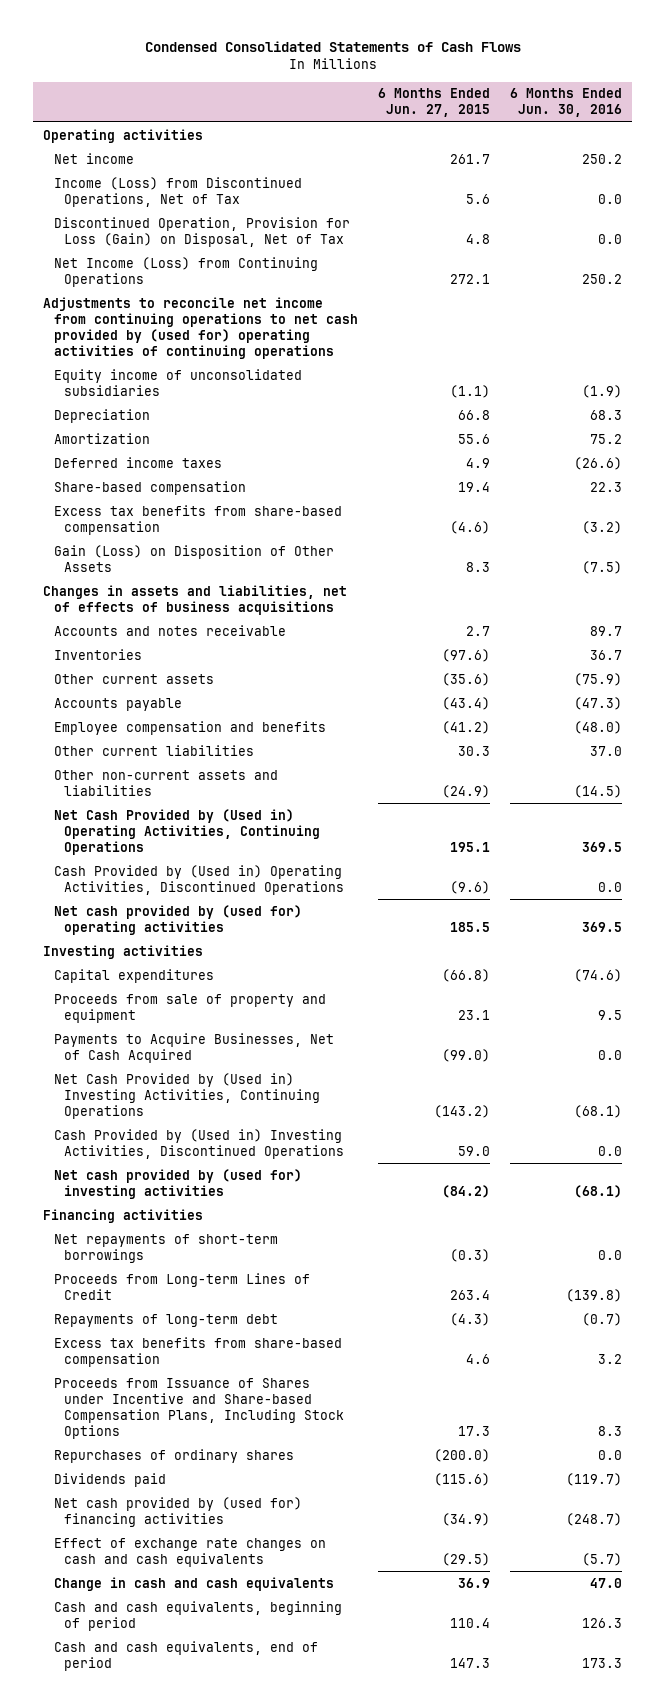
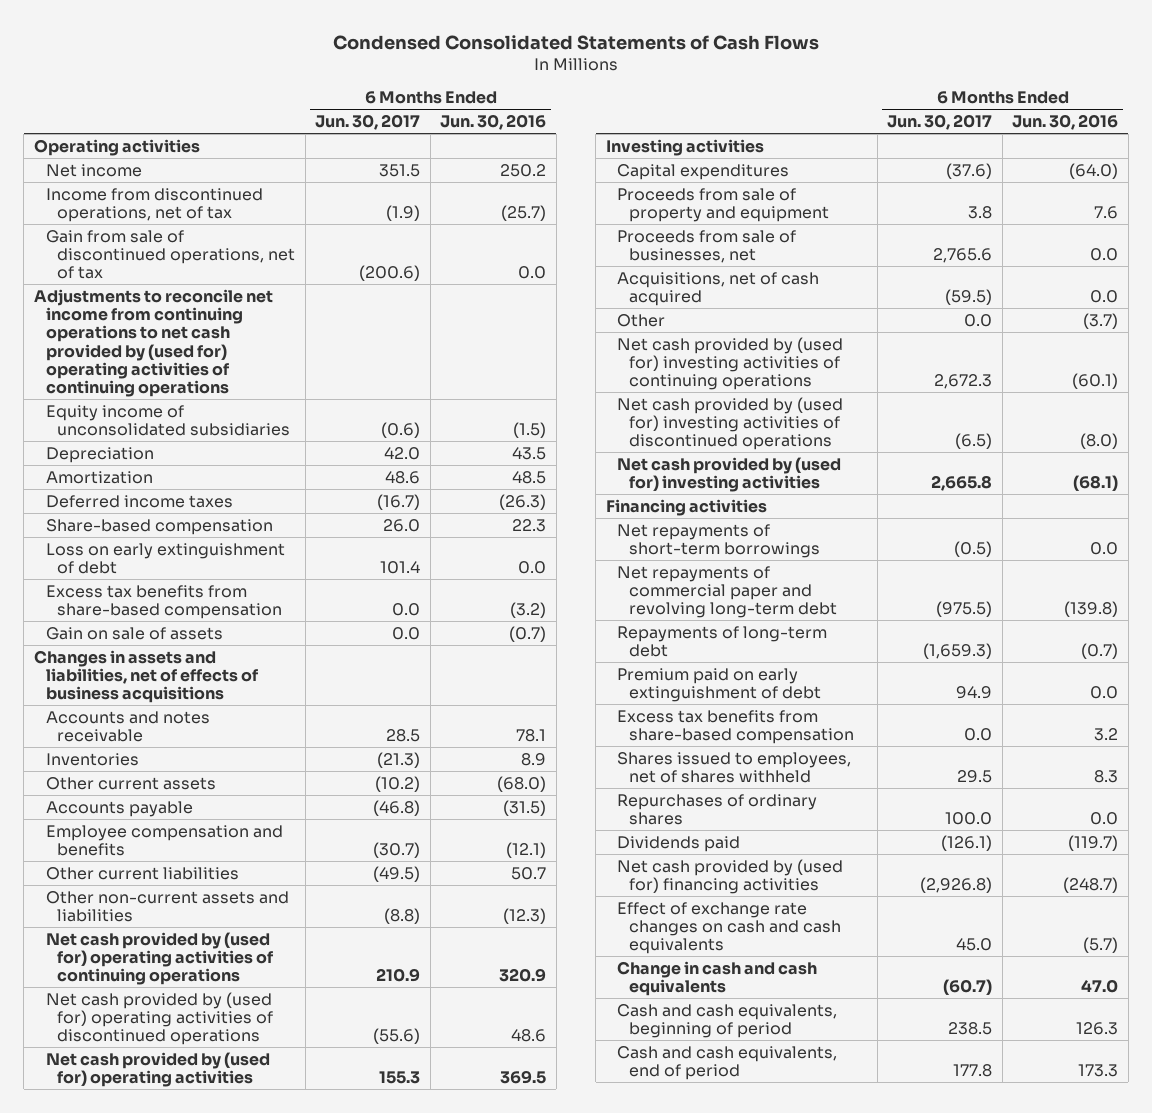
[377,88,490,118] 6 Months Ended Jun. 27, 2015 -> none
none -> [315,114,421,131] Jun. 30, 2017
[53,256,318,287] Net Income (Loss) from Continuing Operations -> none
[53,176,302,207] Income (Loss) from Discontinued Operations, Net of Tax -> [45,187,263,223] Income from discontinued operations, net of tax
[597,193,622,204] 0.0 -> [501,205,547,222] (25.7)
[53,216,350,247] Discontinued Operation, Provision for Loss (Gain) on Disposal, Net of Tax -> [45,229,296,280] Gain from sale of discontinued operations, net of tax
[581,384,622,398] (1.9) -> [513,422,547,439] (1.5)
[589,409,622,420] 68.3 -> [512,446,547,460] 43.5
[589,433,622,444] 75.2 -> [512,470,547,484] 48.5
[573,456,622,470] (26.6) -> [499,493,547,510] (26.3)
none -> [45,542,285,575] Loss on early extinguishment of debt
[53,544,334,572] Gain (Loss) on Disposition of Other Assets -> [45,626,223,640] Gain on sale of assets
[581,560,622,574] (7.5) -> [509,625,547,642] (0.7)
[589,625,622,636] 89.7 -> [516,729,547,743] 78.1
[589,649,622,660] 36.7 -> [521,752,547,766] 8.9
[573,672,622,686] (75.9) -> [497,775,547,792] (68.0)
[573,696,622,710] (47.3) -> [503,799,547,816] (31.5)
[573,720,622,734] (48.0) -> [506,842,547,859] (12.1)
[589,745,622,756] 37.0 -> [511,866,547,880] 50.7
[573,784,622,798] (14.5) -> [503,908,547,925] (12.3)
[53,808,320,855] Net Cash Provided by (Used in) Operating Activities, Continuing Operations -> [45,931,275,986] Net cash provided by (used for) operating activities of continuing operations
[581,841,622,852] 369.5 -> [499,968,547,983] 320.9
[53,864,344,895] Cash Provided by (Used in) Operating Activities, Discontinued Operations -> [45,991,274,1046] Net cash provided by (used for) operating activities of discontinued operations
[597,881,622,892] 0.0 -> [511,1029,547,1043] 48.6
[573,968,622,982] (74.6) -> [1069,162,1119,179] (64.0)
[597,1009,622,1020] 9.5 -> [1094,206,1119,220] 7.6
none -> [617,229,797,264] Proceeds from sale of businesses, net
[53,1032,334,1063] Payments to Acquire Businesses, Net of Cash Acquired -> [617,271,820,307] Acquisitions, net of cash acquired
none -> [617,313,666,327] Other
[53,1072,320,1119] Net Cash Provided by (Used in) Investing Activities, Continuing Operations -> [617,336,844,391] Net cash provided by (used for) investing activities of continuing operations
[573,1104,622,1118] (68.1) -> [1072,373,1119,390] (60.1)
[53,1128,344,1159] Cash Provided by (Used in) Investing Activities, Discontinued Operations -> [617,396,844,451] Net cash provided by (used for) investing activities of discontinued operations
[597,1145,622,1156] 0.0 -> [1080,433,1119,450] (8.0)
[53,1272,310,1300] Proceeds from Long-term Lines of Credit -> [617,565,837,619] Net repayments of commercial paper and revolving long-term debt
none -> [617,667,821,703] Premium paid on early extinguishment of debt
[53,1377,344,1439] Proceeds from Issuance of Shares under Incentive and Share-based Compensation Plans, Including Stock Options -> [617,751,852,784] Shares issued to employees, net of shares withheld

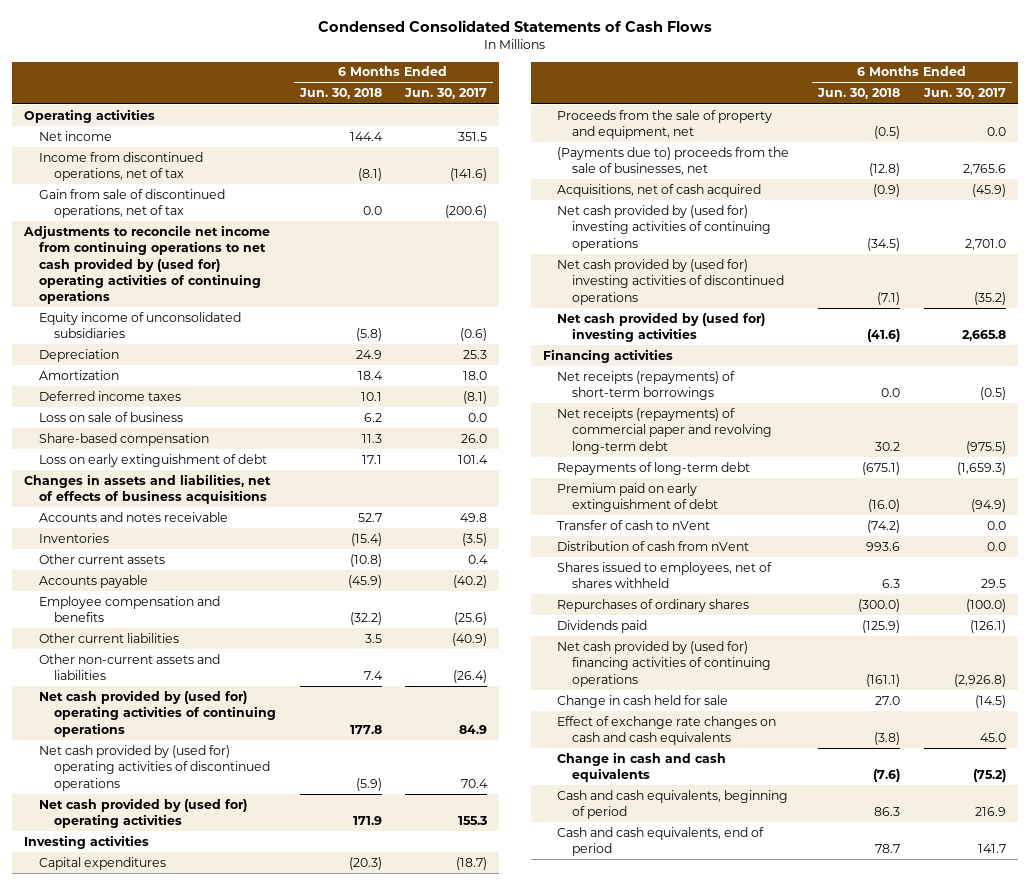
[440,114,547,131] Jun. 30, 2016 -> none
none -> [298,88,382,100] Jun. 30, 2018
[386,205,421,222] (1.9) -> [450,168,488,182] (141.6)
[384,446,421,460] 42.0 -> [463,349,488,359] 25.3
[385,470,421,484] 48.6 -> [463,370,488,380] 18.0
[377,493,421,510] (16.7) -> [463,390,488,404] (8.1)
none -> [38,411,183,422] Loss on sale of business
[45,584,283,620] Excess tax benefits from share-based compensation -> none
[45,626,223,640] Gain on sale of assets -> none
[386,729,421,743] 28.5 -> [460,512,488,522] 49.8
[377,751,421,768] (21.3) -> [462,532,488,546] (3.5)
[375,775,421,792] (10.2) -> [468,554,489,564] 0.4
[373,799,421,816] (46.8) -> [453,574,488,588] (40.2)
[373,842,421,859] (30.7) -> [454,612,488,626] (25.6)
[373,865,421,882] (49.5) -> [452,632,488,646] (40.9)
[384,908,421,925] (8.8) -> [453,670,488,684] (26.4)
[376,968,421,983] 210.9 -> [459,724,488,734] 84.9
[373,1028,421,1045] (55.6) -> [461,778,489,788] 70.4
[617,313,666,327] Other -> none
[946,162,993,179] (37.6) -> [456,856,488,870] (18.7)
[617,187,829,223] Proceeds from sale of property and equipment -> [557,109,773,140] Proceeds from the sale of property and equipment, net
[968,206,993,220] 3.8 -> [986,127,1006,137] 0.0
[617,229,797,264] Proceeds from sale of businesses, net -> [557,146,790,176] (Payments due to) proceeds from the sale of businesses, net
[945,289,993,306] (59.5) -> [971,183,1006,197] (45.9)
[934,374,993,390] 2,672.3 -> [964,238,1006,250] 2,701.0
[955,433,993,450] (6.5) -> [973,291,1006,305] (35.2)
[617,523,820,559] Net repayments of short-term borrowings -> [557,370,736,401] Net receipts (repayments) of short-term borrowings
[617,565,837,619] Net repayments of commercial paper and revolving long-term debt -> [557,407,773,454] Net receipts (repayments) of commercial paper and revolving long-term debt
[617,709,854,745] Excess tax benefits from share-based compensation -> none
[956,686,993,700] 94.9 -> [970,499,1006,513] (94.9)
none -> [557,519,711,530] Transfer of cash to nVent
none -> [557,540,750,551] Distribution of cash from nVent
[945,812,993,826] 100.0 -> [965,598,1006,612] (100.0)
[617,858,844,895] Net cash provided by (used for) financing activities -> [557,640,772,687] Net cash provided by (used for) financing activities of continuing operations
none -> [557,694,729,708] Change in cash held for sale
[943,979,993,996] (60.7) -> [972,769,1006,783] (75.2)
[948,1022,993,1036] 238.5 -> [974,807,1006,817] 216.9
[953,1064,993,1078] 177.8 -> [977,844,1006,854] 141.7

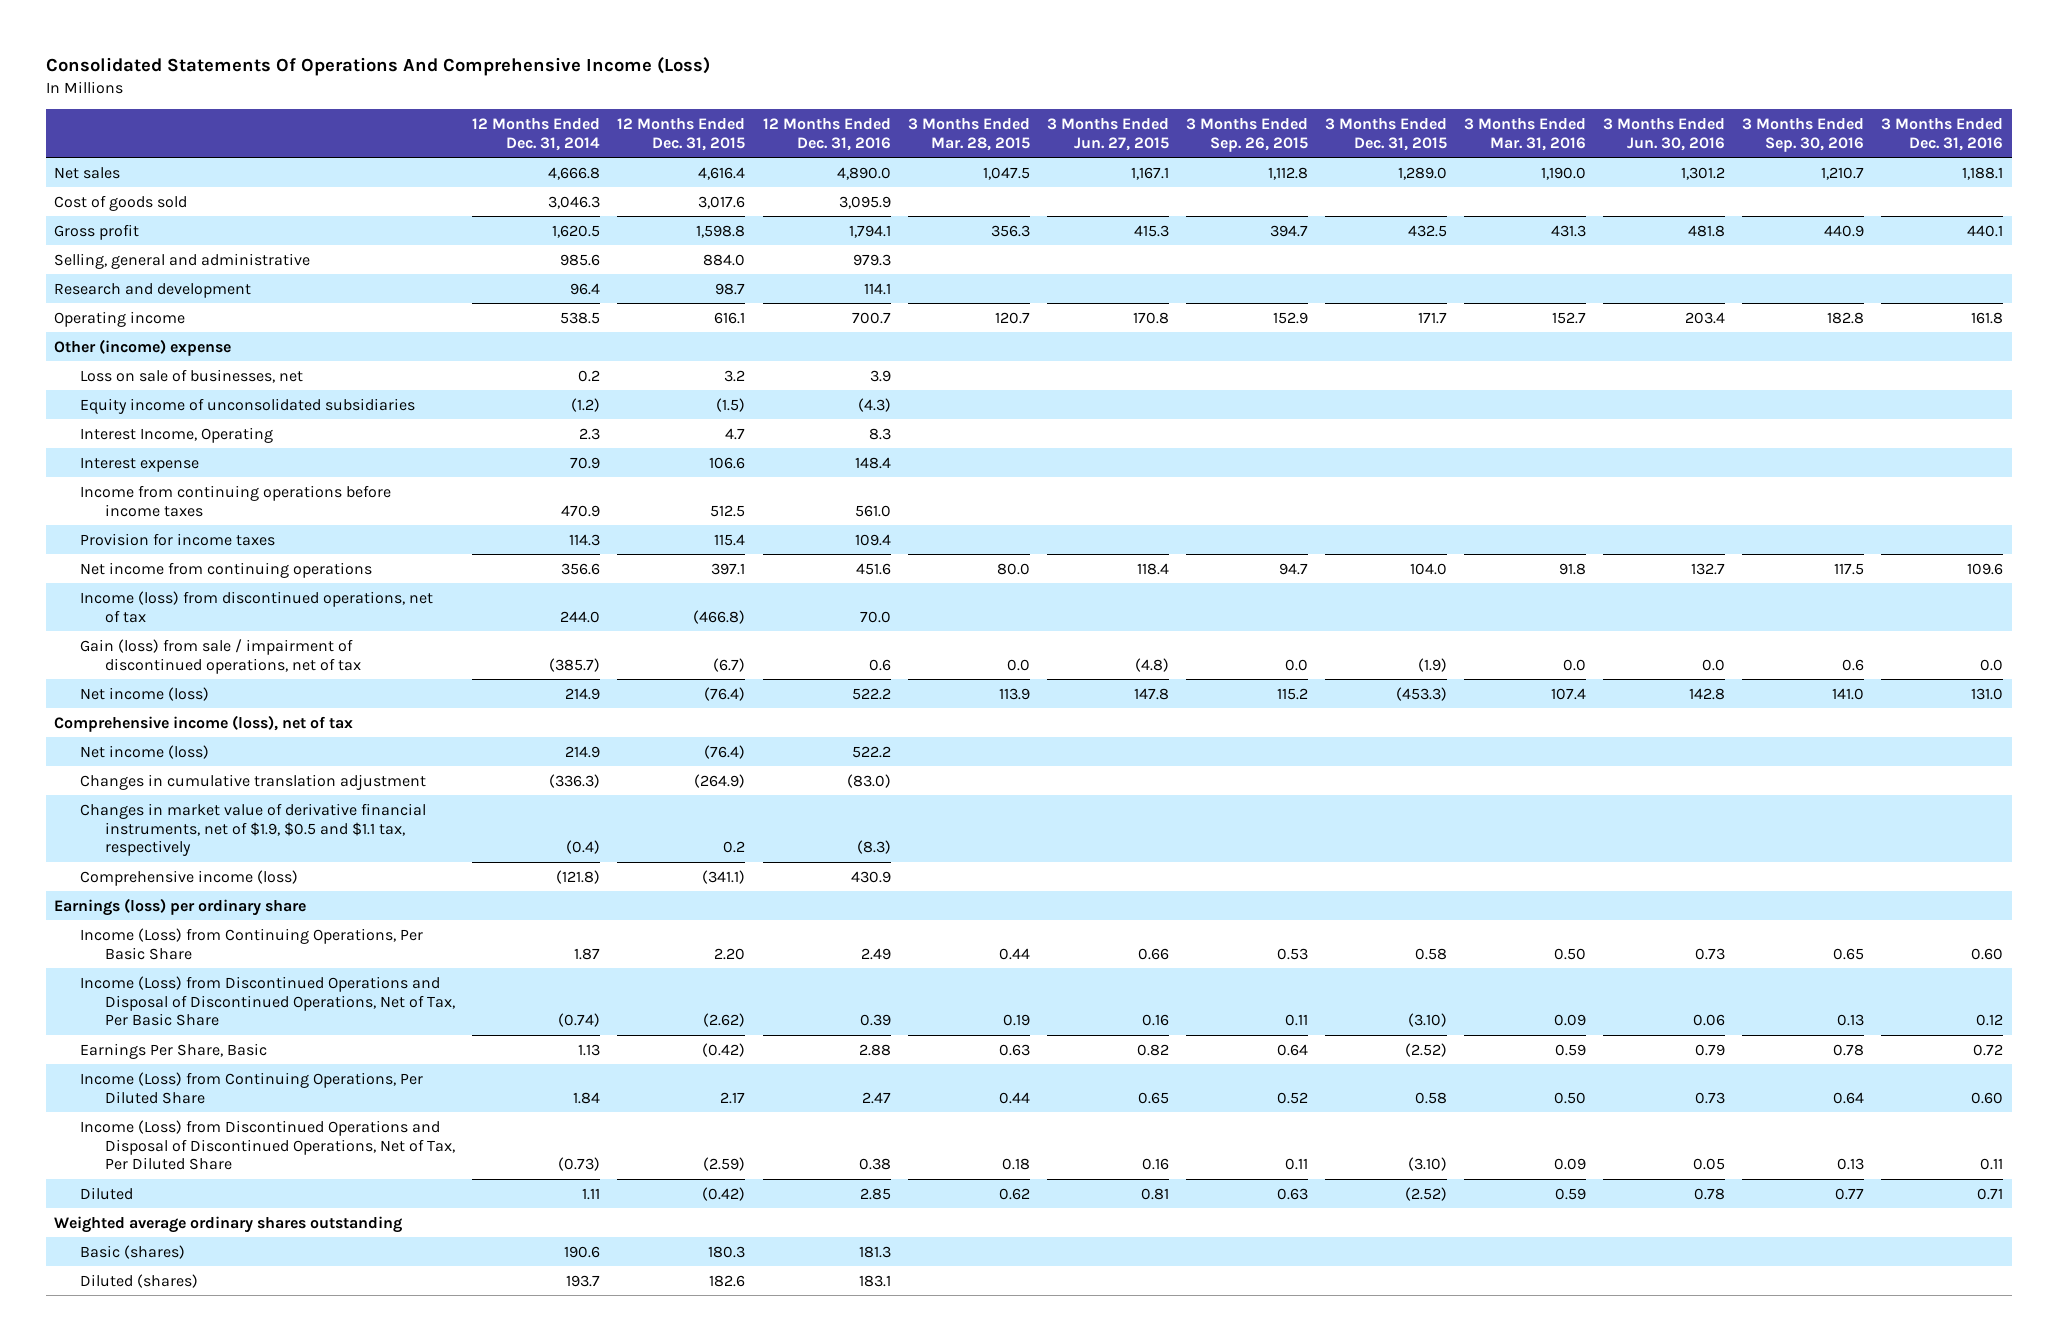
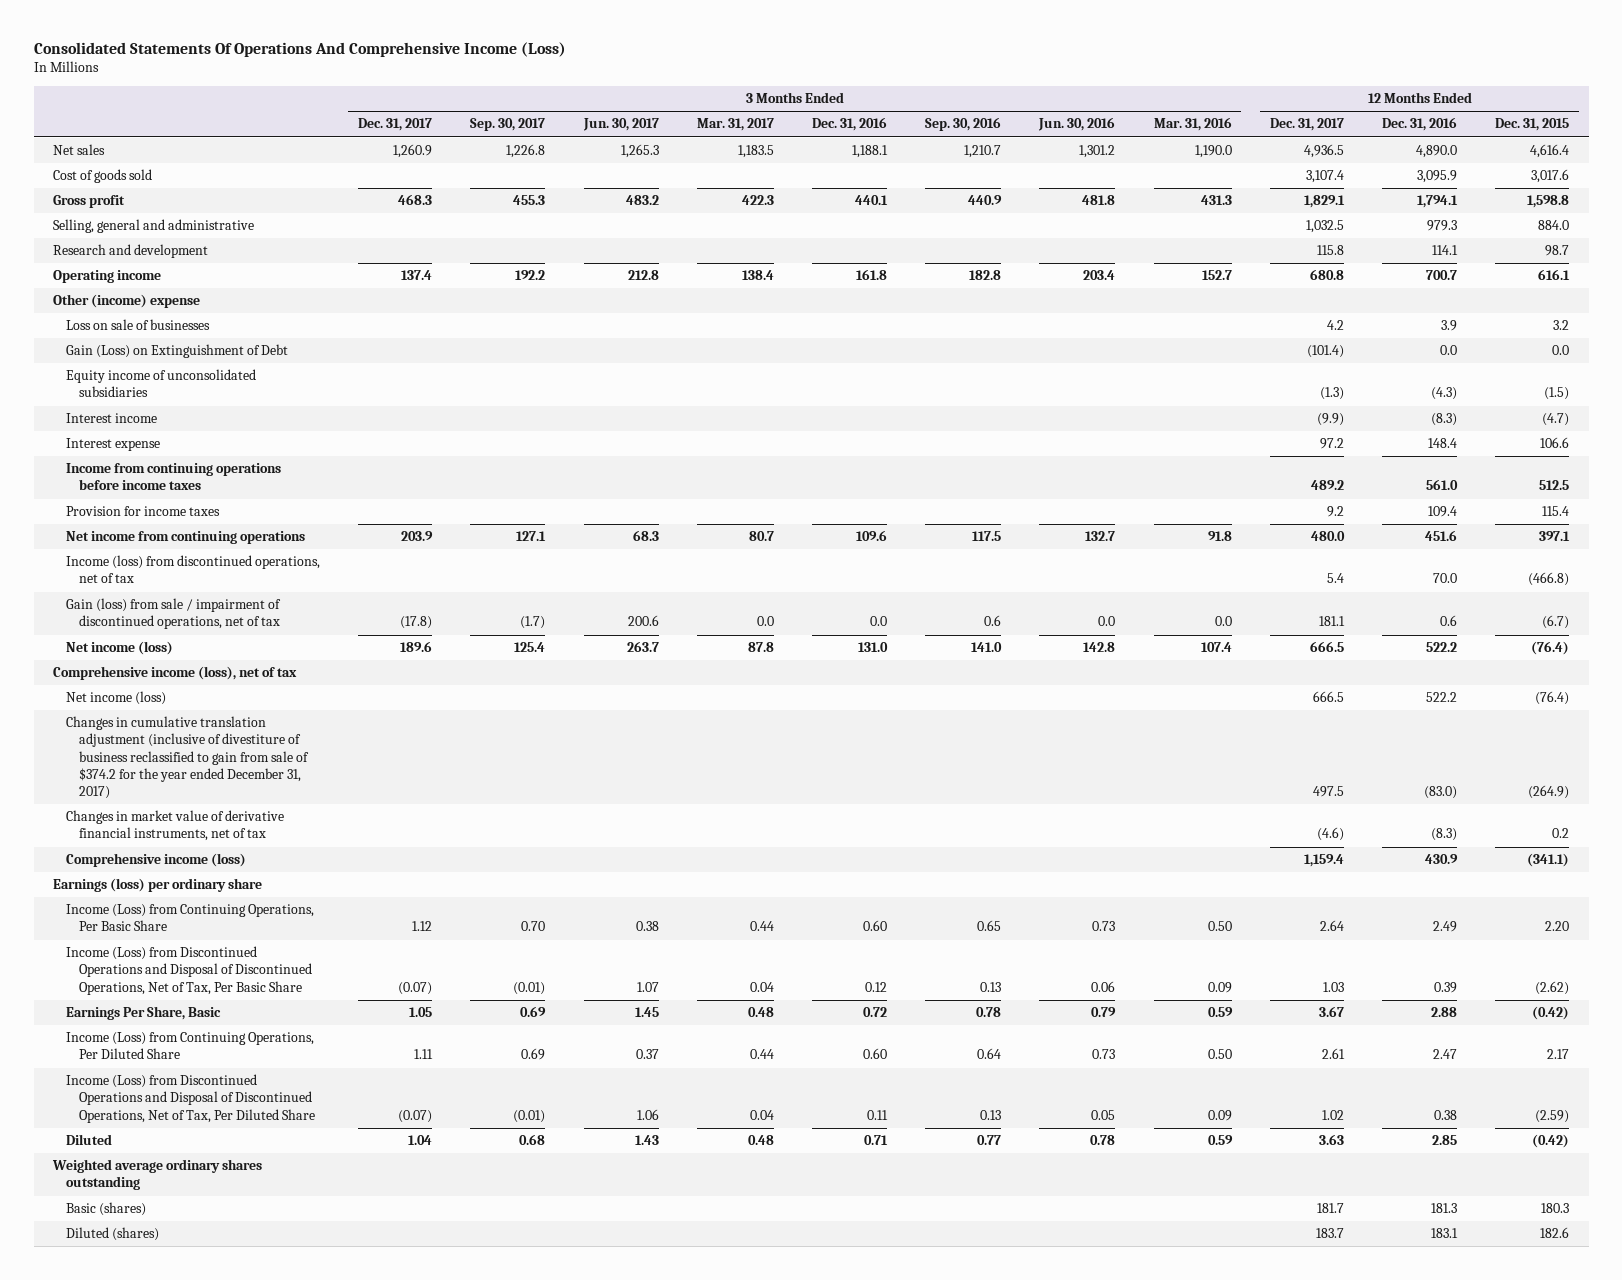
[472,117,601,151] 12 Months Ended Dec. 31, 2014 -> none
[907,117,1030,151] 3 Months Ended Mar. 28, 2015 -> none
[1046,117,1169,151] 3 Months Ended Jun. 27, 2015 -> none
[1185,117,1308,152] 3 Months Ended Sep. 26, 2015 -> none
[1324,117,1447,151] 3 Months Ended Dec. 31, 2015 -> none
none -> [358,118,433,132] Dec. 31, 2017
none -> [470,118,546,132] Sep. 30, 2017
none -> [582,118,659,132] Jun. 30, 2017
none -> [696,118,774,132] Mar. 31, 2017
none -> [1269,118,1344,132] Dec. 31, 2017
[79,368,303,383] Loss on sale of businesses, net -> [65,319,210,331] Loss on sale of businesses
none -> [65,344,288,359] Gain (Loss) on Extinguishment of Debt
[79,426,273,443] Interest Income, Operating -> [65,413,157,424] Interest income
[725,427,746,440] 4.7 -> [1542,413,1570,427] (4.7)
[868,427,891,440] 8.3 -> [1431,413,1458,427] (8.3)
[79,773,426,790] Changes in cumulative translation adjustment -> [65,716,309,799] Changes in cumulative translation adjustment (inclusive of divestiture of business reclassified to gain from sale of $374.2 for the year ended December 31, 2017)
[79,802,426,857] Changes in market value of derivative financial instruments, net of $1.9, $0.5 and $1.1 tax, respectively -> [65,810,284,842] Changes in market value of derivative financial instruments, net of tax

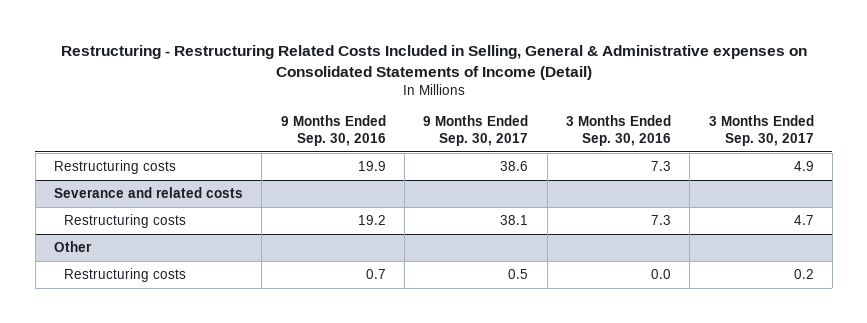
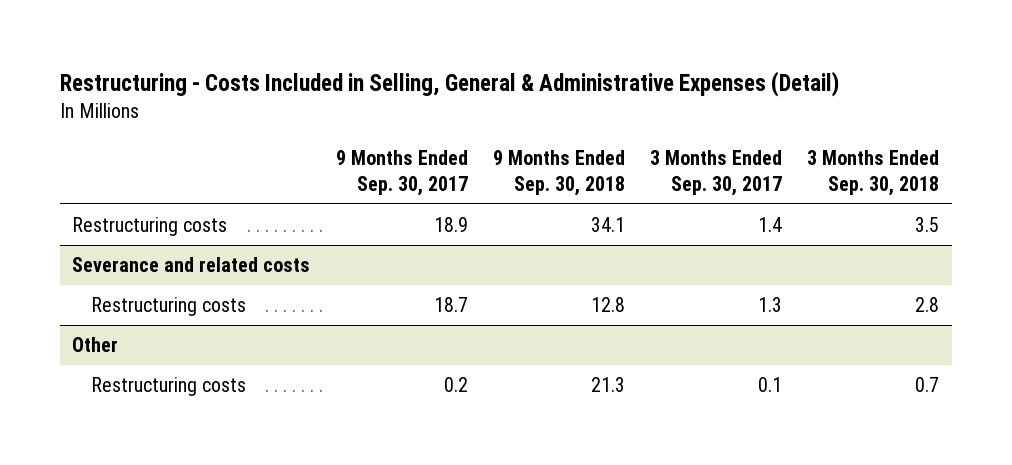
[60,44,807,80] Restructuring - Restructuring Related Costs Included in Selling, General & Administrative expenses on Consolidated Statements of Income (Detail) -> [59,70,839,97] Restructuring - Costs Included in Selling, General & Administrative Expenses (Detail)
[280,115,386,147] 9 Months Ended Sep. 30, 2016 -> none
[565,115,671,147] 3 Months Ended Sep. 30, 2016 -> none
none -> [492,150,625,196] 9 Months Ended Sep. 30, 2018
none -> [807,150,940,196] 3 Months Ended Sep. 30, 2018
[500,160,529,171] 38.6 -> [433,217,468,233] 18.9
[793,160,814,171] 4.9 -> [758,217,783,233] 1.4
[500,214,529,225] 38.1 -> [433,297,468,313] 18.7
[793,214,814,225] 4.7 -> [758,297,783,313] 1.3
[508,268,529,279] 0.5 -> [443,377,468,393] 0.2
[793,268,814,279] 0.2 -> [758,377,783,393] 0.1

